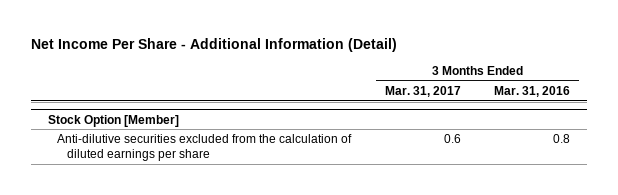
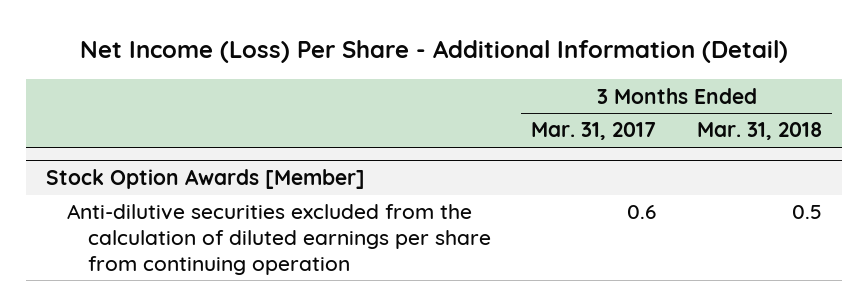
[30,38,397,53] Net Income Per Share - Additional Information (Detail) -> [80,40,789,64] Net Income (Loss) Per Share - Additional Information (Detail)
[494,85,571,97] Mar. 31, 2016 -> none
none -> [696,122,822,141] Mar. 31, 2018
[47,114,179,127] Stock Option [Member] -> [46,169,366,190] Stock Option Awards [Member]
[57,133,353,162] Anti-dilutive securities excluded from the calculation of diluted earnings per share -> [67,204,491,275] Anti-dilutive securities excluded from the calculation of diluted earnings per share from continuing operation

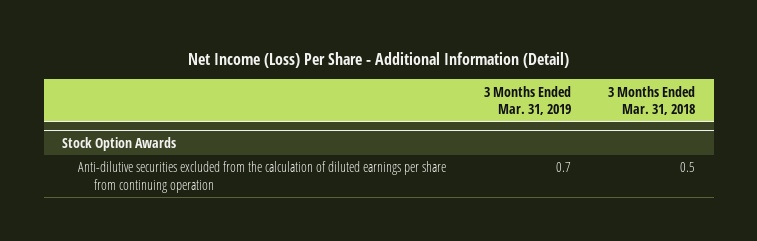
[531,122,657,141] Mar. 31, 2017 -> none
none -> [483,85,571,116] 3 Months Ended Mar. 31, 2019
[46,169,366,190] Stock Option Awards [Member] -> [62,136,177,151] Stock Option Awards

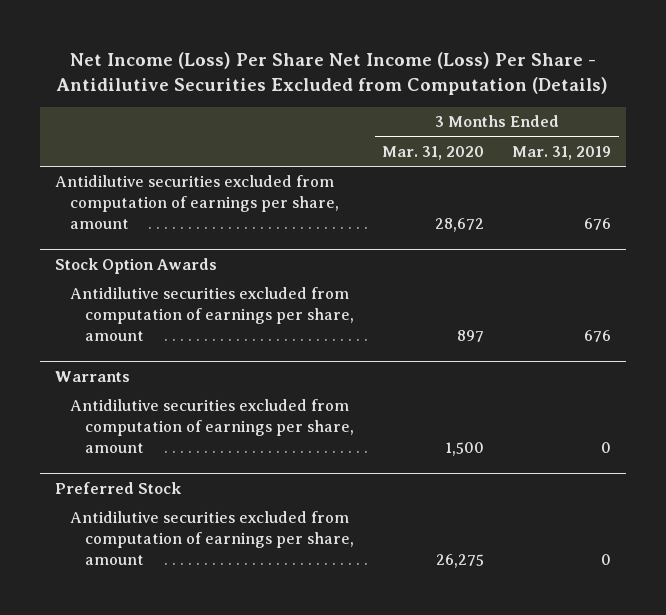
[187,52,569,69] Net Income (Loss) Per Share - Additional Information (Detail) -> [56,51,609,95] Net Income (Loss) Per Share Net Income (Loss) Per Share - Antidilutive Securities Excluded from Computation (Details)
[608,85,696,116] 3 Months Ended Mar. 31, 2018 -> none
none -> [382,145,485,160] Mar. 31, 2020
none -> [54,175,339,230] Antidilutive securities excluded from computation of earnings per share, amount
[78,161,447,193] Anti-dilutive securities excluded from the calculation of diluted earnings per share from continuing operation -> [69,287,355,342] Antidilutive securities excluded from computation of earnings per share, amount
[555,162,571,173] 0.7 -> [584,330,612,343] 676
none -> [54,370,130,382] Warrants
none -> [69,399,355,454] Antidilutive securities excluded from computation of earnings per share, amount
none -> [54,481,181,494] Preferred Stock
none -> [69,511,355,566] Antidilutive securities excluded from computation of earnings per share, amount

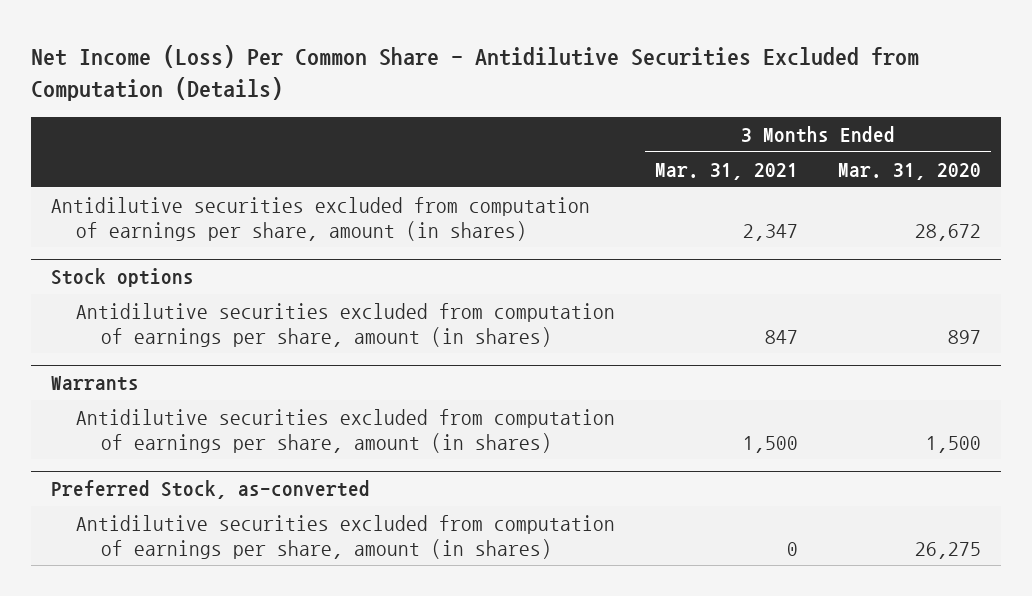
[56,51,609,95] Net Income (Loss) Per Share Net Income (Loss) Per Share - Antidilutive Securities Excluded from Computation (Details) -> [31,44,920,102] Net Income (Loss) Per Common Share - Antidilutive Securities Excluded from Computation (Details)
[512,145,612,160] Mar. 31, 2019 -> none
none -> [655,162,799,180] Mar. 31, 2021
[54,175,339,230] Antidilutive securities excluded from computation of earnings per share, amount -> [51,197,591,241] Antidilutive securities excluded from computation of earnings per share, amount (in shares)
[54,257,217,274] Stock Option Awards -> [51,268,195,288] Stock options
[69,287,355,342] Antidilutive securities excluded from computation of earnings per share, amount -> [76,303,616,347] Antidilutive securities excluded from computation of earnings per share, amount (in shares)
[69,399,355,454] Antidilutive securities excluded from computation of earnings per share, amount -> [76,409,616,453] Antidilutive securities excluded from computation of earnings per share, amount (in shares)
[54,481,181,494] Preferred Stock -> [51,480,371,500] Preferred Stock, as-converted
[69,511,355,566] Antidilutive securities excluded from computation of earnings per share, amount -> [76,515,616,559] Antidilutive securities excluded from computation of earnings per share, amount (in shares)

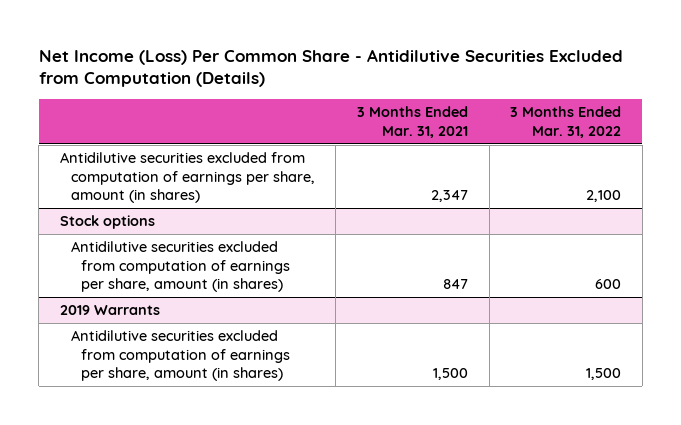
[838,162,982,180] Mar. 31, 2020 -> none
none -> [510,106,622,138] 3 Months Ended Mar. 31, 2022
[51,376,140,392] Warrants -> [60,305,161,316] 2019 Warrants
[51,480,371,500] Preferred Stock, as-converted -> none
[76,515,616,559] Antidilutive securities excluded from computation of earnings per share, amount (in shares) -> none

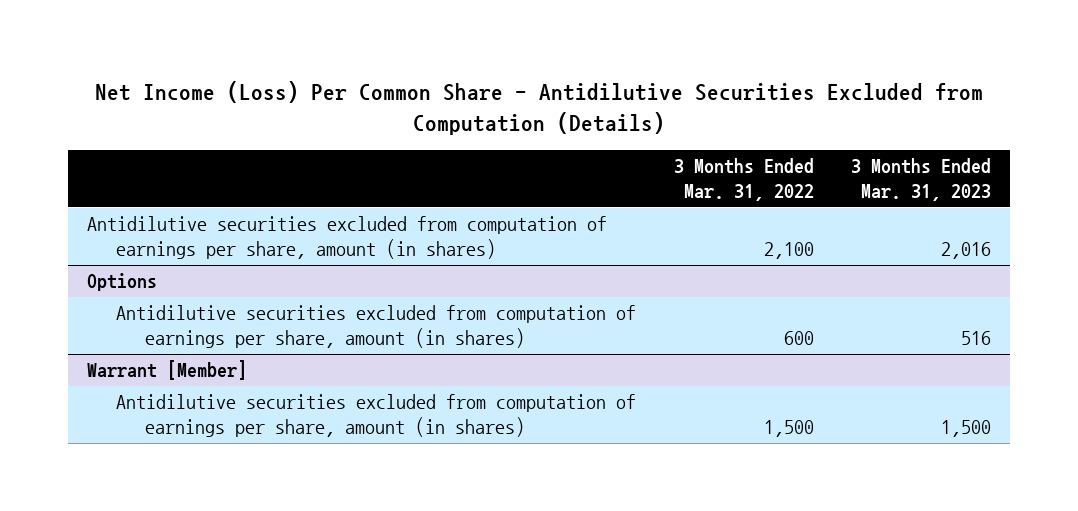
[356,106,468,138] 3 Months Ended Mar. 31, 2021 -> none
none -> [851,158,992,202] 3 Months Ended Mar. 31, 2023
[60,215,156,230] Stock options -> [87,273,158,292] Options
[60,305,161,316] 2019 Warrants -> [87,360,248,381] Warrant [Member]

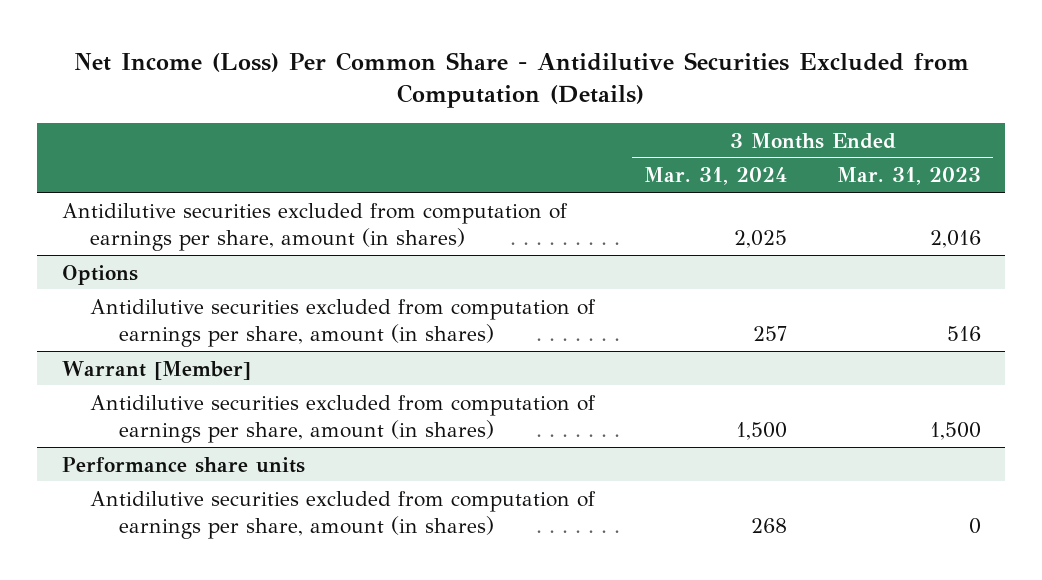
[673,158,814,202] 3 Months Ended Mar. 31, 2022 -> none
none -> [644,167,788,186] Mar. 31, 2024
none -> [61,456,305,473] Performance share units
none -> [90,490,597,539] Antidilutive securities excluded from computation of earnings per share, amount (in shares)

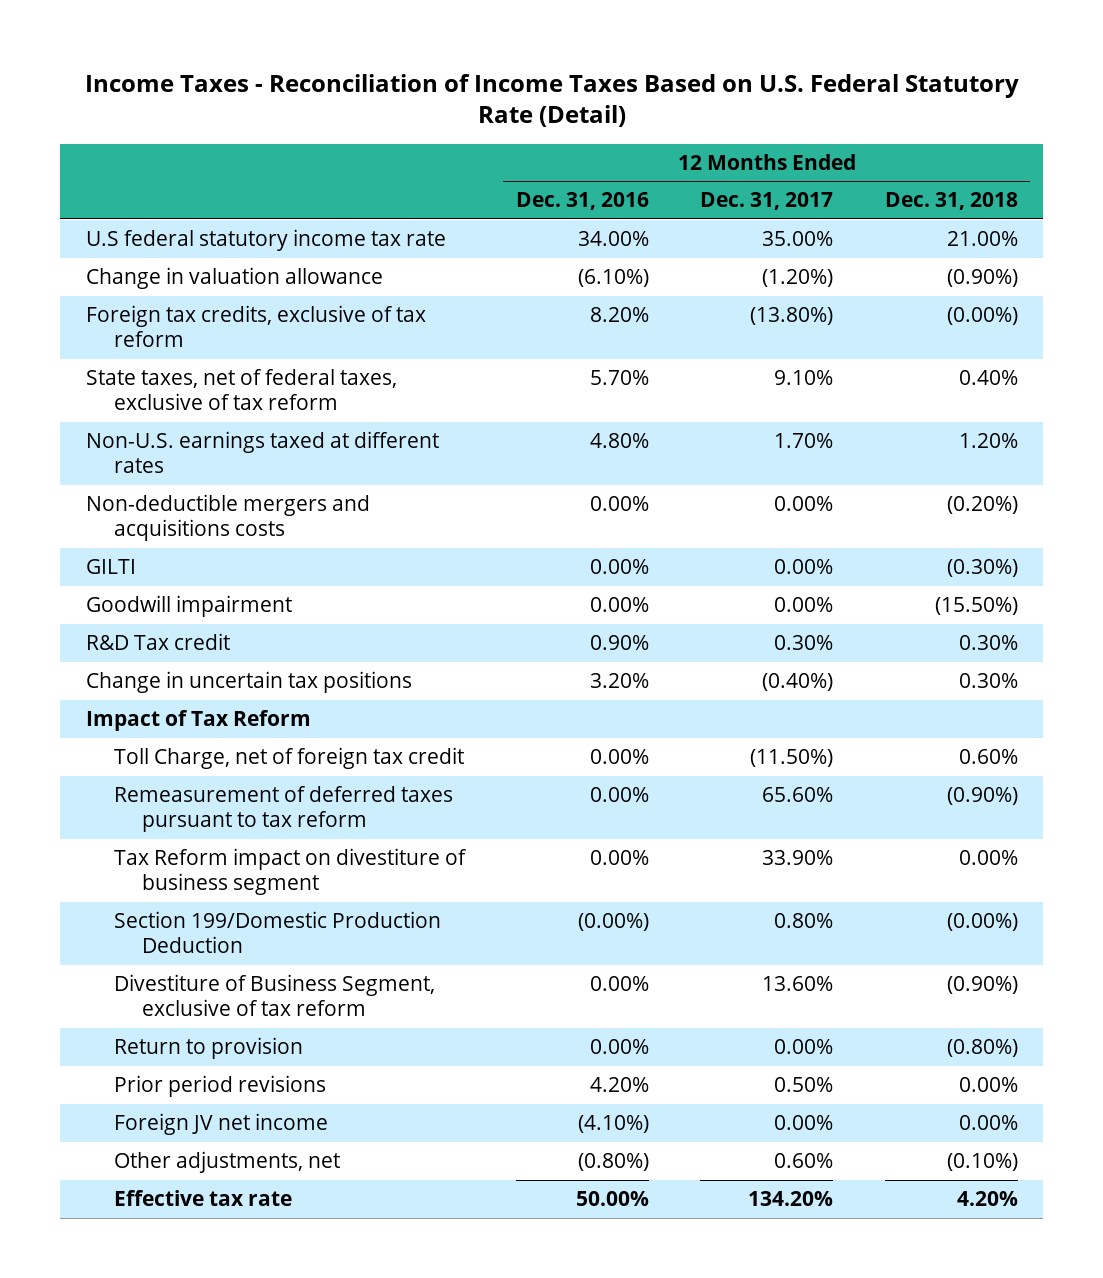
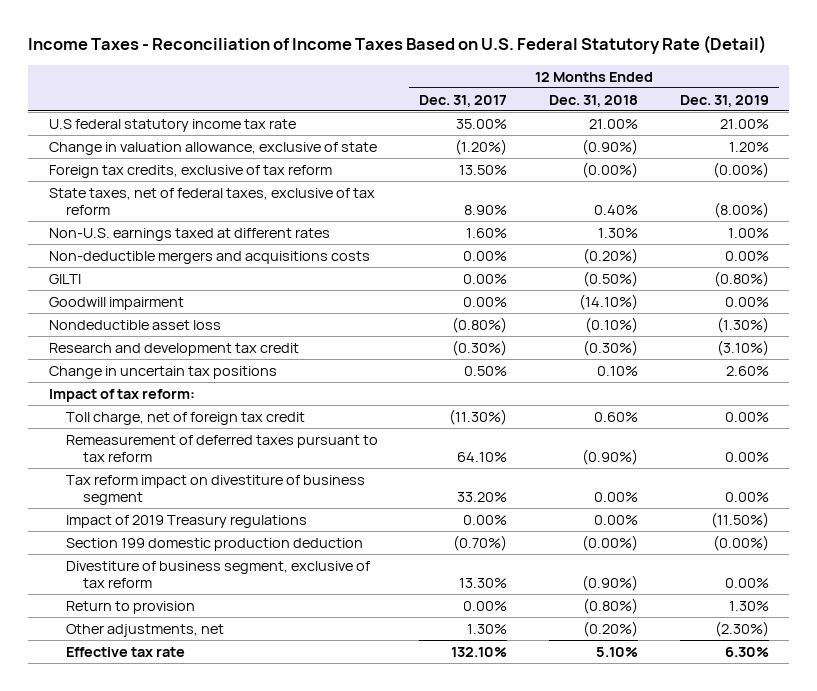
[515,192,649,211] Dec. 31, 2016 -> none
none -> [679,94,769,107] Dec. 31, 2019
[85,267,383,290] Change in valuation allowance -> [48,141,377,155] Change in valuation allowance, exclusive of state
[750,307,834,326] (13.80%) -> [459,164,508,175] 13.50%
[774,370,834,386] 9.10% -> [464,204,508,215] 8.90%
[774,433,834,449] 1.70% -> [466,227,508,238] 1.60%
[958,433,1018,449] 1.20% -> [597,227,638,238] 1.30%
[946,559,1018,578] (0.30%) -> [582,270,638,287] (0.50%)
[934,597,1018,616] (15.50%) -> [578,293,638,310] (14.10%)
none -> [48,319,221,330] Nondeductible asset loss
[85,633,230,651] R&D Tax credit -> [48,342,299,356] Research and development tax credit
[774,635,834,651] 0.30% -> [452,339,508,356] (0.30%)
[958,635,1018,651] 0.30% -> [582,339,638,356] (0.30%)
[762,673,834,692] (0.40%) -> [464,365,508,376] 0.50%
[958,673,1018,689] 0.30% -> [596,365,638,376] 0.10%
[85,710,311,732] Impact of Tax Reform -> [48,388,195,402] Impact of tax reform:
[113,747,464,770] Toll Charge, net of foreign tax credit -> [65,411,305,425] Toll charge, net of foreign tax credit
[750,749,834,768] (11.50%) -> [449,408,508,425] (11.30%)
[762,787,834,803] 65.60% -> [457,451,508,462] 64.10%
[113,848,467,896] Tax Reform impact on divestiture of business segment -> [65,474,365,505] Tax reform impact on divestiture of business segment
[762,850,834,866] 33.90% -> [457,491,508,502] 33.20%
none -> [65,514,307,528] Impact of 2019 Treasury regulations
[113,911,441,954] Section 199/Domestic Production Deduction -> [65,537,363,551] Section 199 domestic production deduction
[774,913,834,929] 0.80% -> [453,534,508,551] (0.70%)
[113,974,435,1017] Divestiture of Business Segment, exclusive of tax reform -> [65,560,370,588] Divestiture of business segment, exclusive of tax reform
[762,976,834,992] 13.60% -> [459,577,508,588] 13.30%
[113,1075,326,1098] Prior period revisions -> none
[113,1113,328,1136] Foreign JV net income -> none
[774,1153,834,1169] 0.60% -> [467,623,508,634] 1.30%
[946,1153,1018,1172] (0.10%) -> [582,620,638,637] (0.20%)
[748,1191,834,1207] 134.20% -> [451,646,508,657] 132.10%
[956,1191,1018,1207] 4.20% -> [595,646,638,657] 5.10%

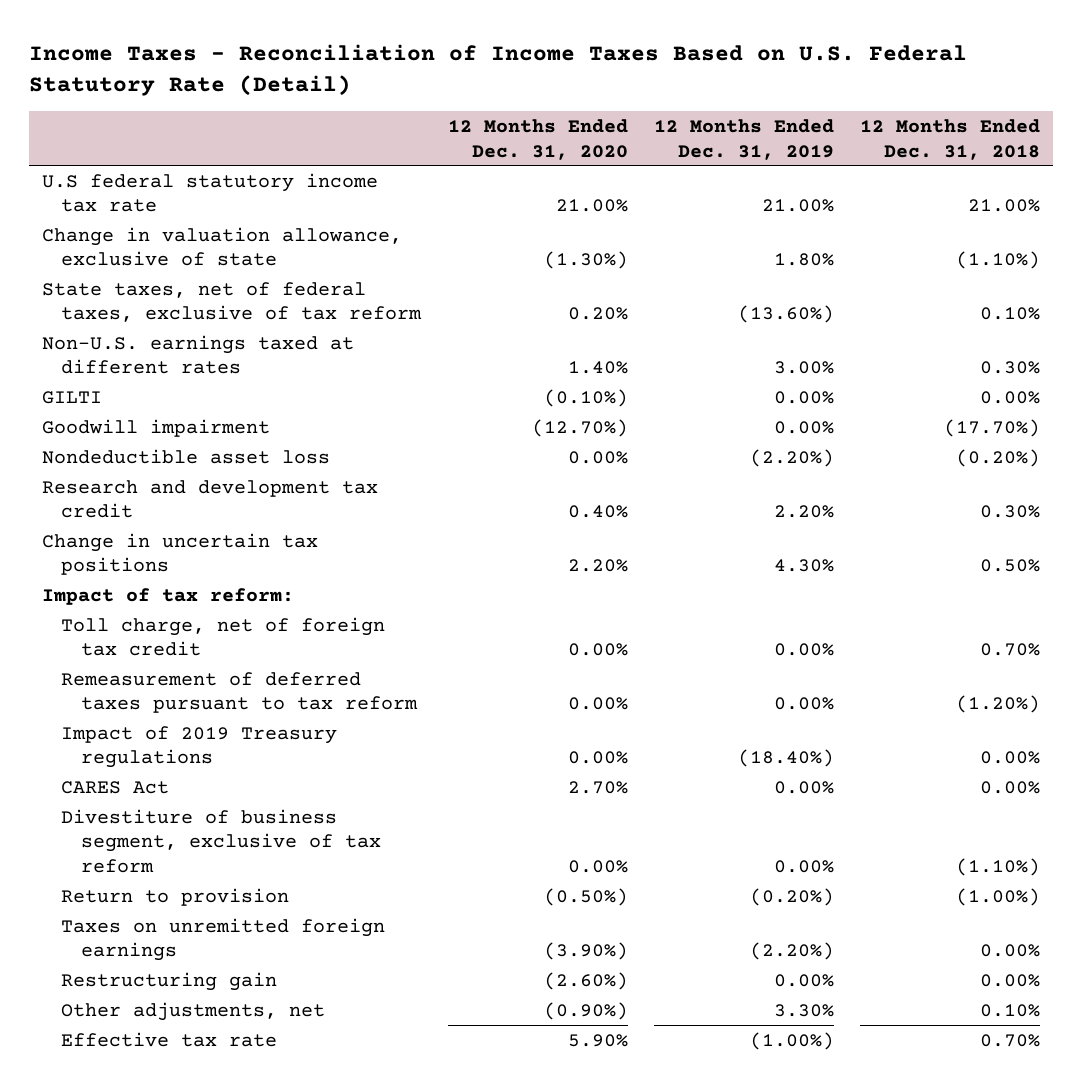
[419,94,508,107] Dec. 31, 2017 -> none
none -> [447,118,628,160] 12 Months Ended Dec. 31, 2020
[48,164,332,178] Foreign tax credits, exclusive of tax reform -> none
[48,250,370,264] Non-deductible mergers and acquisitions costs -> none
[581,138,638,155] (0.90%) -> [956,251,1041,270] (1.10%)
[728,141,769,152] 1.20% -> [773,253,834,267] 1.80%
[593,204,638,215] 0.40% -> [980,307,1041,321] 0.10%
[713,201,769,218] (8.00%) -> [737,305,834,324] (13.60%)
[597,227,638,238] 1.30% -> [980,361,1041,375] 0.30%
[727,227,769,238] 1.00% -> [773,361,834,375] 3.00%
[582,270,638,287] (0.50%) -> [980,390,1041,404] 0.00%
[713,270,769,287] (0.80%) -> [773,390,834,404] 0.00%
[578,293,638,310] (14.10%) -> [944,418,1041,437] (17.70%)
[584,316,638,333] (0.10%) -> [956,448,1041,467] (0.20%)
[716,316,769,333] (1.30%) -> [749,448,834,467] (2.20%)
[582,339,638,356] (0.30%) -> [980,505,1041,519] 0.30%
[716,339,769,356] (3.10%) -> [773,505,834,519] 2.20%
[596,365,638,376] 0.10% -> [980,559,1041,573] 0.50%
[725,365,769,376] 2.60% -> [773,559,834,573] 4.30%
[65,474,365,505] Tax reform impact on divestiture of business segment -> none
[65,537,363,551] Section 199 domestic production deduction -> none
[593,411,638,422] 0.60% -> [980,643,1041,657] 0.70%
[581,448,638,465] (0.90%) -> [956,695,1041,714] (1.20%)
[710,511,769,528] (11.50%) -> [737,749,834,768] (18.40%)
none -> [61,780,170,794] CARES Act
[581,574,638,591] (0.90%) -> [956,857,1041,876] (1.10%)
[582,597,638,614] (0.80%) -> [956,887,1041,906] (1.00%)
[728,600,769,611] 1.30% -> [749,887,834,906] (0.20%)
none -> [61,917,386,962] Taxes on unremitted foreign earnings
none -> [61,971,278,991] Restructuring gain
[582,620,638,637] (0.20%) -> [980,1003,1041,1017] 0.10%
[714,620,769,637] (2.30%) -> [773,1003,834,1017] 3.30%
[595,646,638,657] 5.10% -> [980,1033,1041,1047] 0.70%
[724,646,769,657] 6.30% -> [749,1031,834,1050] (1.00%)

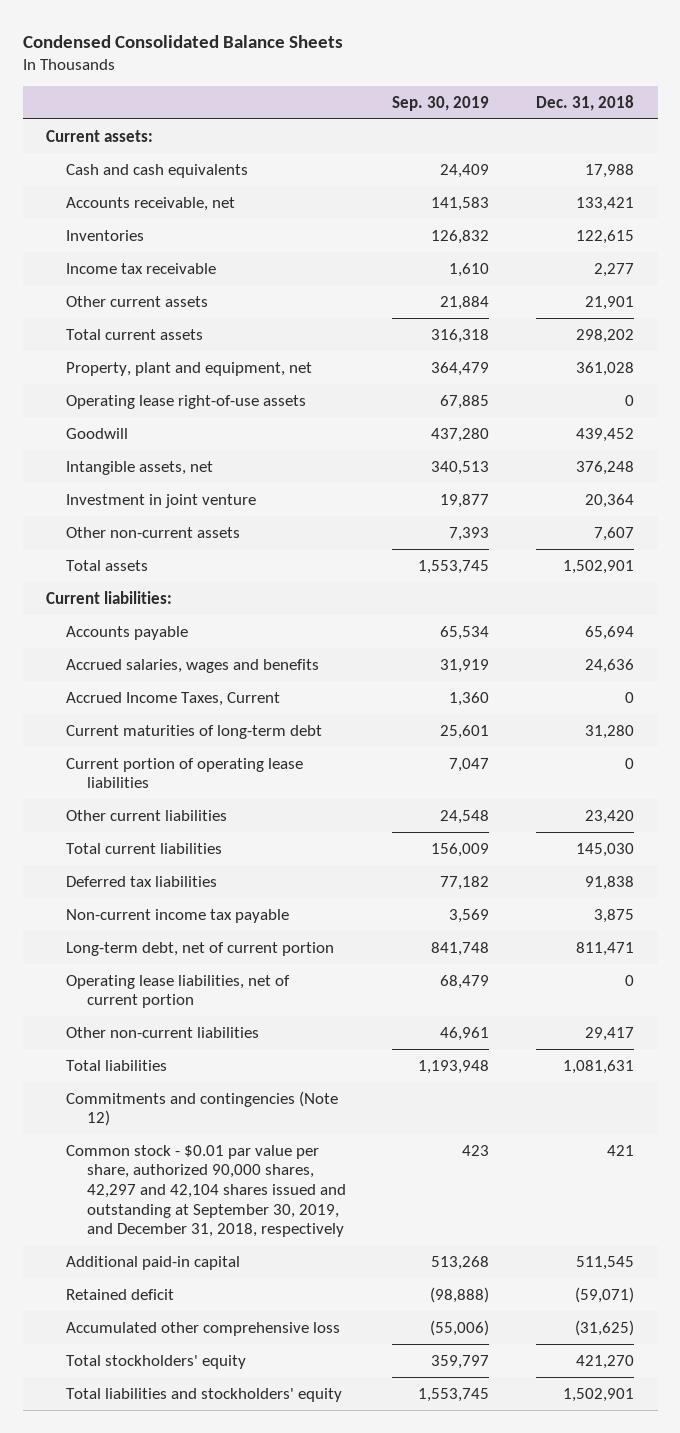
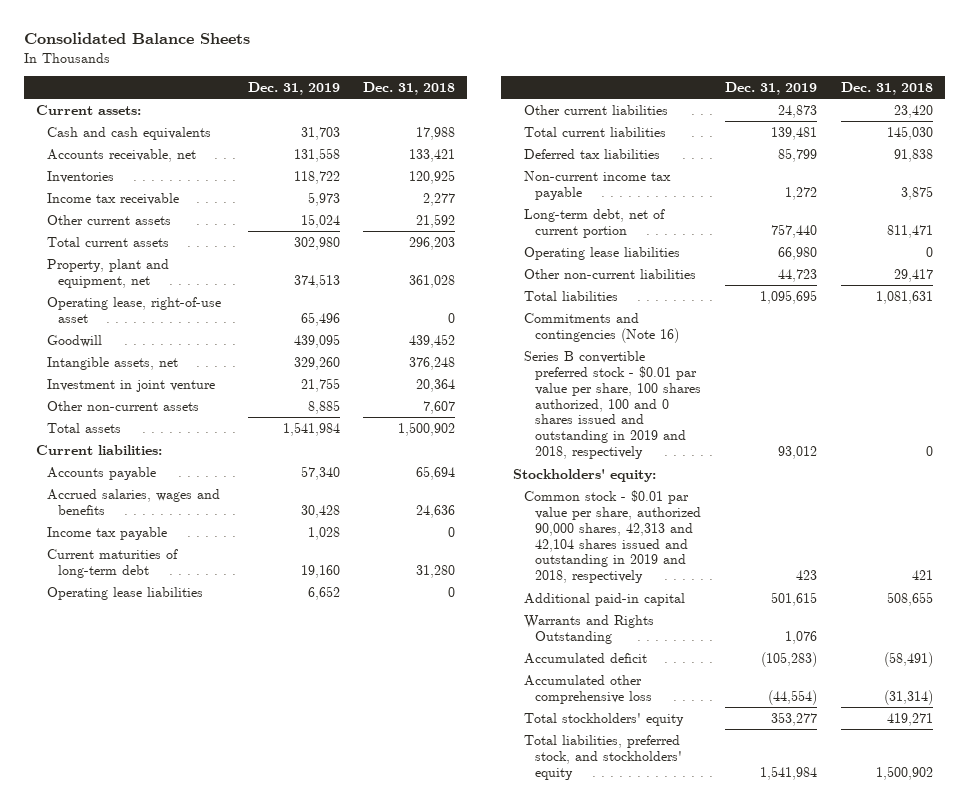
[22,34,343,48] Condensed Consolidated Balance Sheets -> [23,32,250,45] Consolidated Balance Sheets
[392,95,490,111] Sep. 30, 2019 -> none
none -> [247,81,340,95] Dec. 31, 2019
[576,229,635,244] 122,615 -> [409,169,456,184] 120,925
[585,295,635,310] 21,901 -> [416,213,456,228] 21,592
[576,328,635,343] 298,202 -> [409,236,456,250] 296,203
[66,394,307,409] Operating lease right-of-use assets -> [46,296,221,323] Operating lease, right-of-use asset
[563,559,635,574] 1,502,901 -> [398,421,456,436] 1,500,902
[66,691,281,706] Accrued Income Taxes, Current -> [46,526,167,540] Income tax payable
[66,757,304,789] Current portion of operating lease liabilities -> [46,586,203,600] Operating lease liabilities
[66,974,291,1009] Operating lease liabilities, net of current portion -> [523,246,680,260] Operating lease liabilities
[66,1090,339,1127] Commitments and contingencies (Note 12) -> [523,312,679,343] Commitments and contingencies (Note 16)
none -> [523,350,701,460] Series B convertible preferred stock - $0.01 par value per share, 100 shares authorized, 100 and 0 shares issued and outstanding in 2019 and 2018, respectively
none -> [512,468,656,482] Stockholders' equity:
[66,1144,346,1238] Common stock - $0.01 par value per share, authorized 90,000 shares, 42,297 and 42,104 shares issued and outstanding at September 30, 2019, and December 31, 2018, respectively -> [523,489,701,584] Common stock - $0.01 par value per share, authorized 90,000 shares, 42,313 and 42,104 shares issued and outstanding in 2019 and 2018, respectively
[576,1255,635,1270] 511,545 -> [886,591,933,606] 508,655
none -> [523,614,654,644] Warrants and Rights Outstanding
[66,1288,175,1300] Retained deficit -> [523,652,647,664] Accumulated deficit
[575,1286,635,1303] (59,071) -> [883,651,933,667] (58,491)
[575,1319,635,1336] (31,625) -> [883,689,933,705] (31,314)
[576,1354,635,1369] 421,270 -> [886,712,933,726] 419,271
[66,1387,343,1402] Total liabilities and stockholders' equity -> [523,734,682,780] Total liabilities, preferred stock, and stockholders' equity
[563,1387,635,1402] 1,502,901 -> [875,765,933,780] 1,500,902

